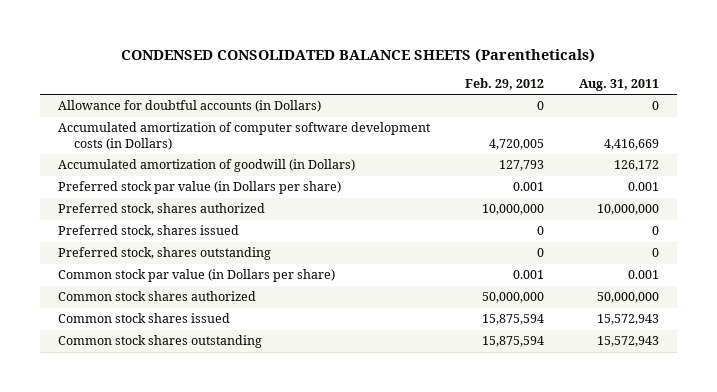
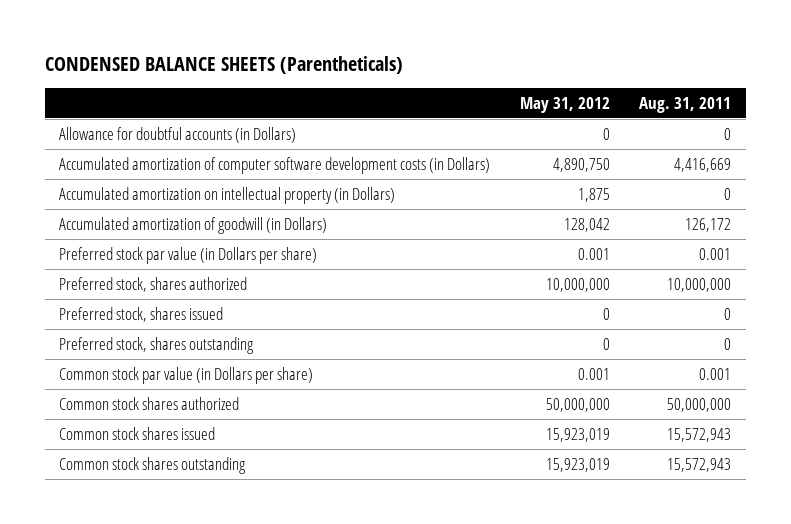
[121,47,596,63] CONDENSED CONSOLIDATED BALANCE SHEETS (Parentheticals) -> [44,55,403,74] CONDENSED BALANCE SHEETS (Parentheticals)
[464,77,544,90] Feb. 29, 2012 -> none
none -> [519,96,610,113] May 31, 2012
none -> [59,186,396,204] Accumulated amortization on intellectual property (in Dollars)

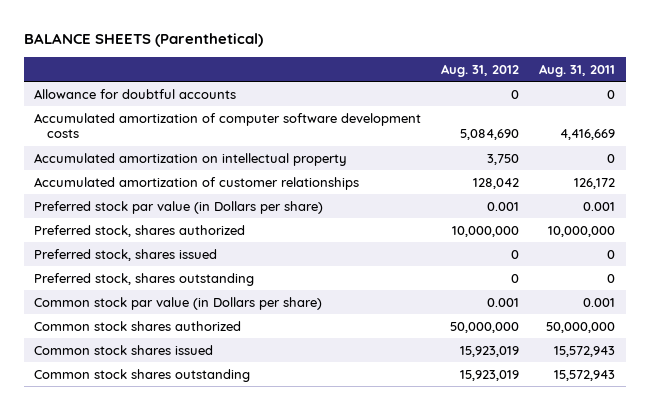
[44,55,403,74] CONDENSED BALANCE SHEETS (Parentheticals) -> [23,33,263,48] BALANCE SHEETS (Parenthetical)
[519,96,610,113] May 31, 2012 -> none
none -> [441,64,520,78] Aug. 31, 2012
[59,126,297,143] Allowance for doubtful accounts (in Dollars) -> [33,88,236,99] Allowance for doubtful accounts
[59,156,491,174] Accumulated amortization of computer software development costs (in Dollars) -> [33,112,421,139] Accumulated amortization of computer software development costs
[59,186,396,204] Accumulated amortization on intellectual property (in Dollars) -> [33,152,347,166] Accumulated amortization on intellectual property
[59,216,328,234] Accumulated amortization of goodwill (in Dollars) -> [33,176,359,190] Accumulated amortization of customer relationships

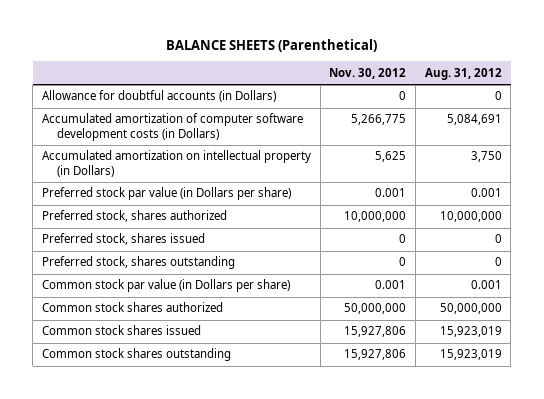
[539,64,616,78] Aug. 31, 2011 -> none
none -> [329,67,407,79] Nov. 30, 2012
[33,176,359,190] Accumulated amortization of customer relationships -> none
[33,88,236,99] Allowance for doubtful accounts -> [41,90,276,103] Allowance for doubtful accounts (in Dollars)
[33,112,421,139] Accumulated amortization of computer software development costs -> [41,113,303,142] Accumulated amortization of computer software development costs (in Dollars)
[460,129,520,141] 5,084,690 -> [446,114,502,126] 5,084,691
[33,152,347,166] Accumulated amortization on intellectual property -> [41,150,311,178] Accumulated amortization on intellectual property (in Dollars)

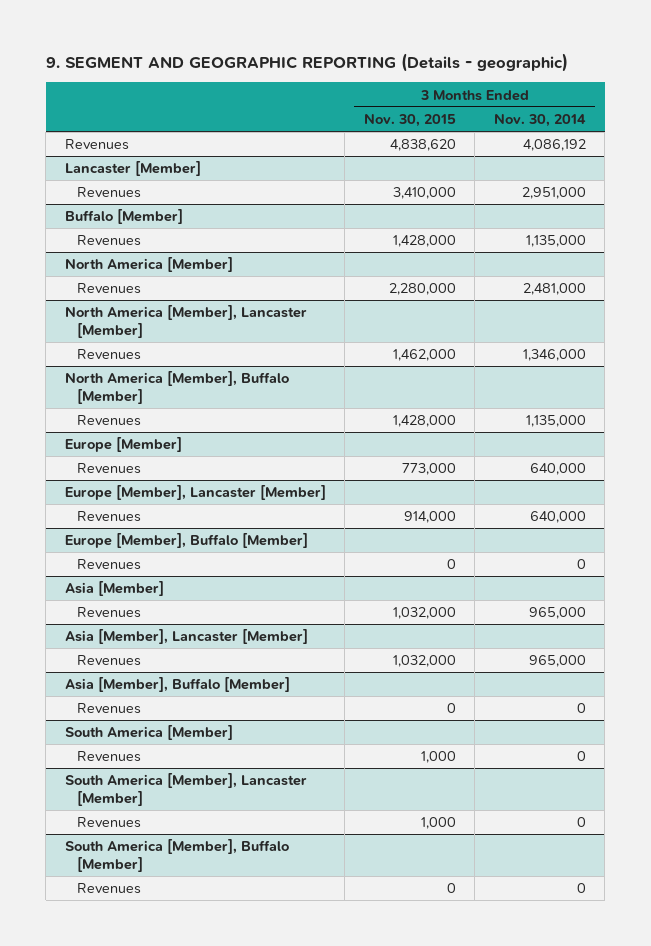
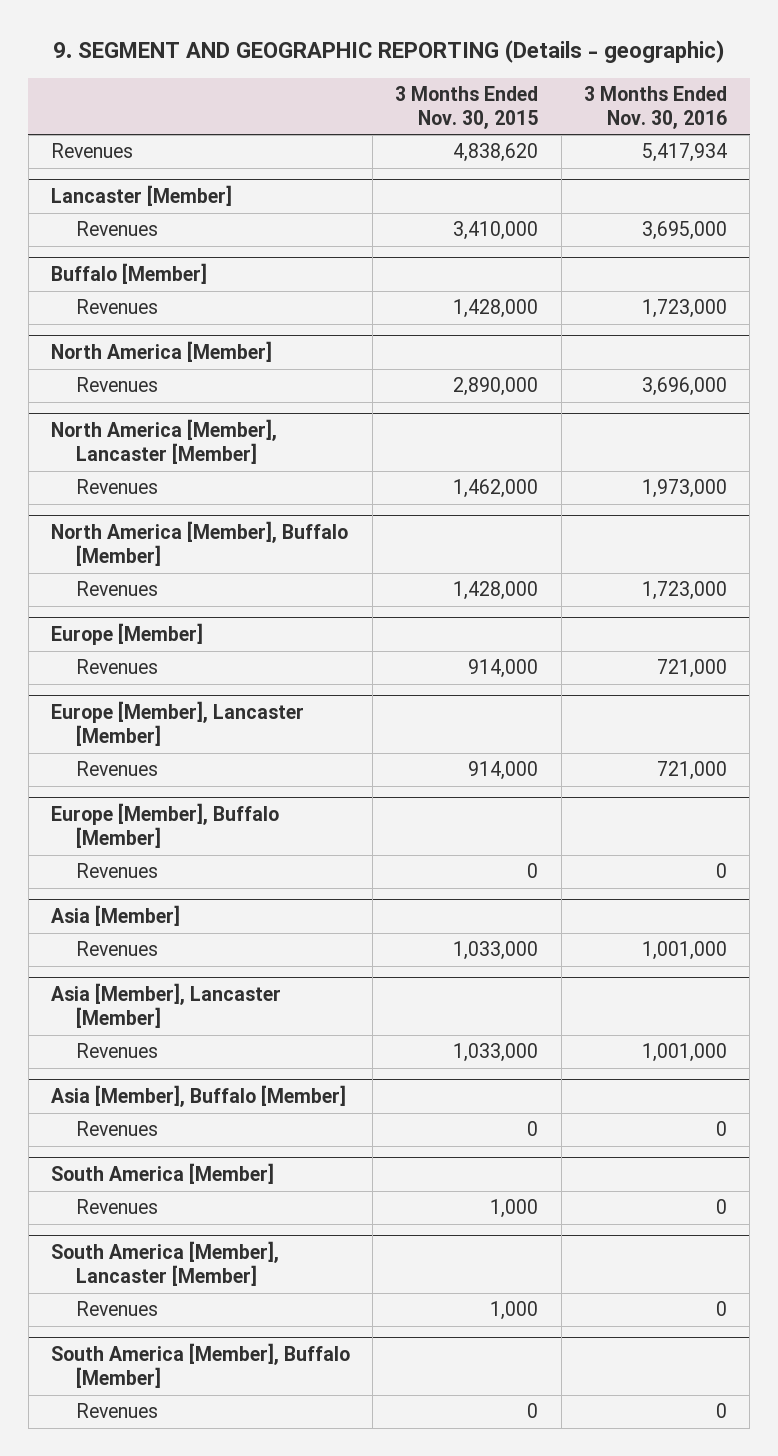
[493,113,586,127] Nov. 30, 2014 -> none
none -> [583,85,727,129] 3 Months Ended Nov. 30, 2016
[388,283,456,296] 2,280,000 -> [453,377,539,397] 2,890,000
[401,463,456,476] 773,000 -> [468,659,539,679] 914,000
[392,607,456,620] 1,032,000 -> [453,941,539,961] 1,033,000
[392,655,456,668] 1,032,000 -> [453,1043,539,1063] 1,033,000

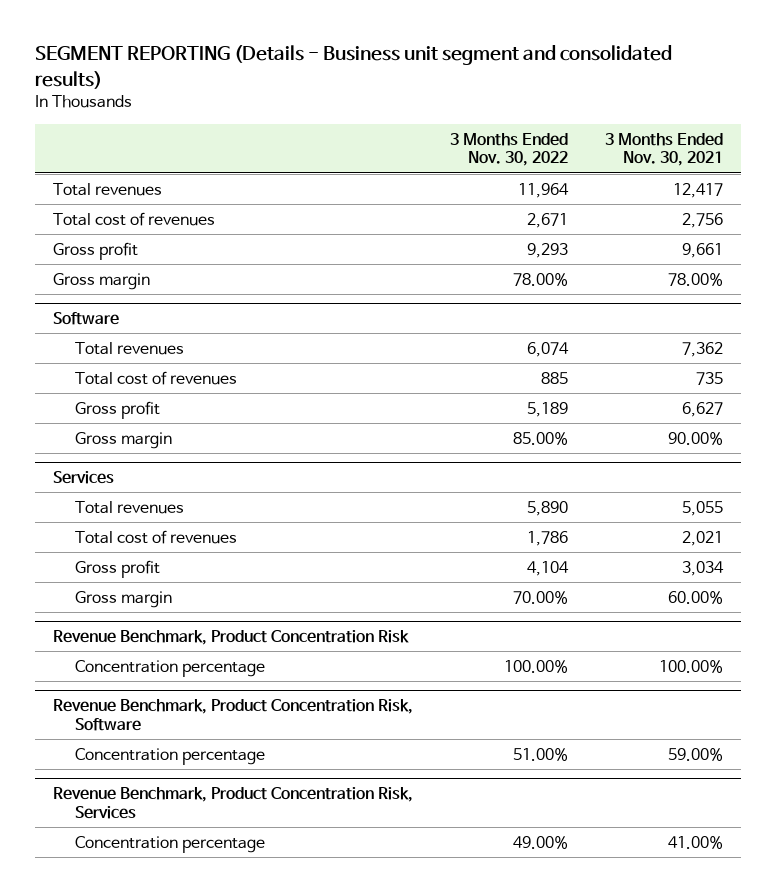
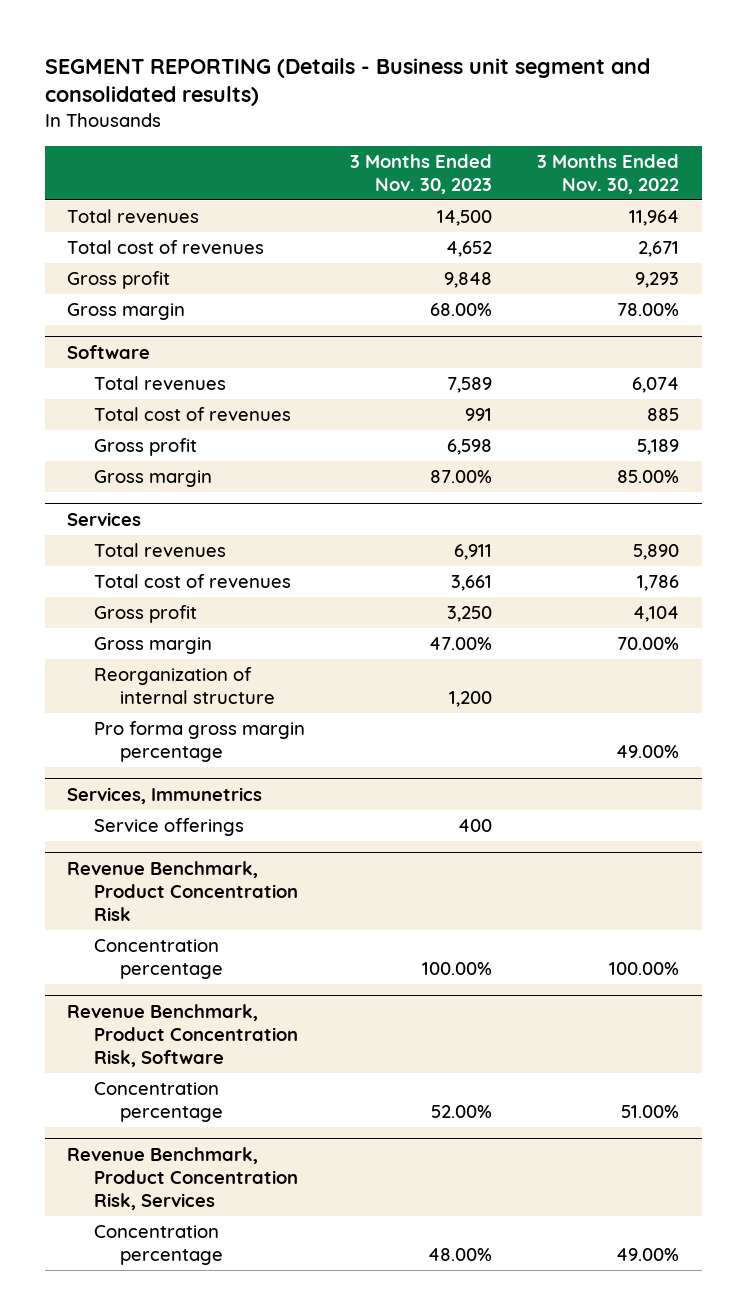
[604,132,723,167] 3 Months Ended Nov. 30, 2021 -> none
none -> [349,153,492,194] 3 Months Ended Nov. 30, 2023
none -> [93,667,275,705] Reorganization of internal structure
none -> [93,721,305,763] Pro forma gross margin percentage
none -> [67,786,263,804] Services, Immunetrics
none -> [93,818,244,837] Service offerings

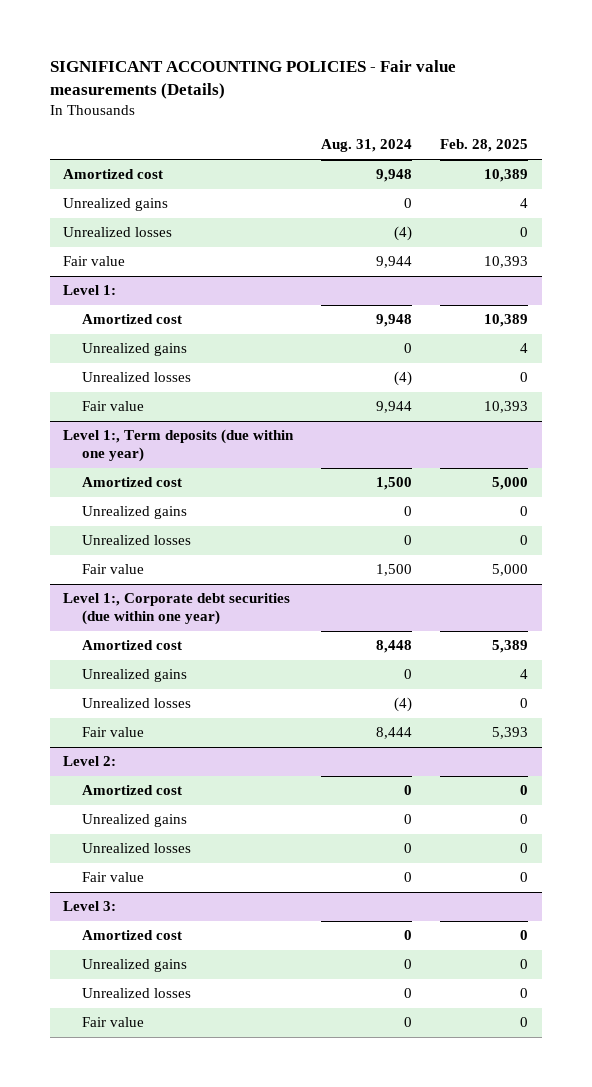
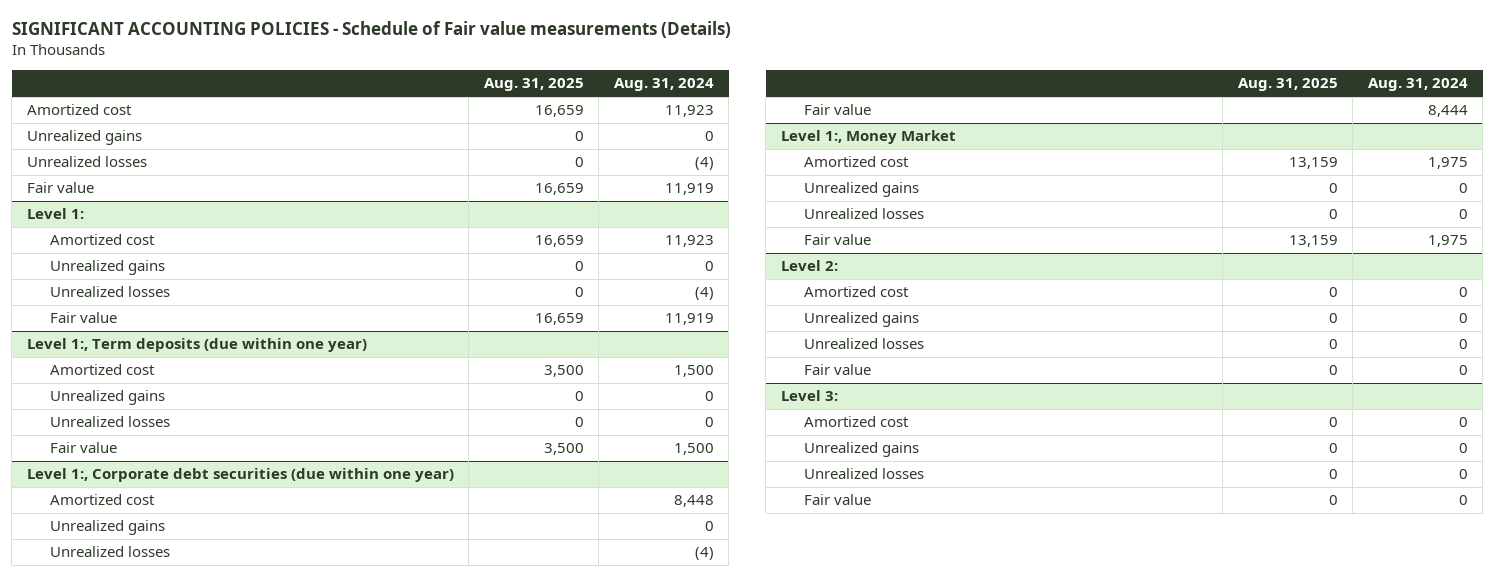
[49,60,456,100] SIGNIFICANT ACCOUNTING POLICIES - Fair value measurements (Details) -> [11,20,731,38] SIGNIFICANT ACCOUNTING POLICIES - Schedule of Fair value measurements (Details)
[440,139,529,153] Feb. 28, 2025 -> none
none -> [483,78,584,92] Aug. 31, 2025
[376,169,413,183] 9,948 -> [664,105,714,118] 11,923
[376,256,413,269] 9,944 -> [664,183,714,196] 11,919
[376,314,413,328] 9,948 -> [664,235,714,248] 11,923
[376,401,413,414] 9,944 -> [664,313,714,326] 11,919
none -> [780,130,956,145] Level 1:, Money Market
none -> [803,156,909,168] Amortized cost
none -> [803,182,919,198] Unrealized gains
none -> [803,208,924,220] Unrealized losses
none -> [803,234,871,246] Fair value

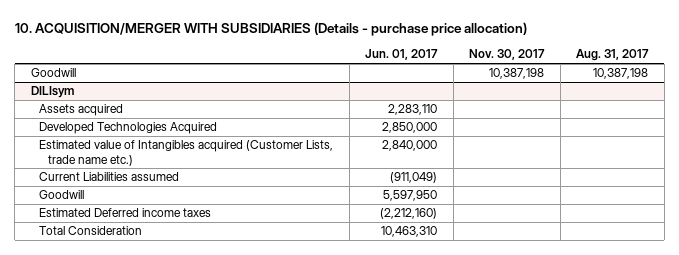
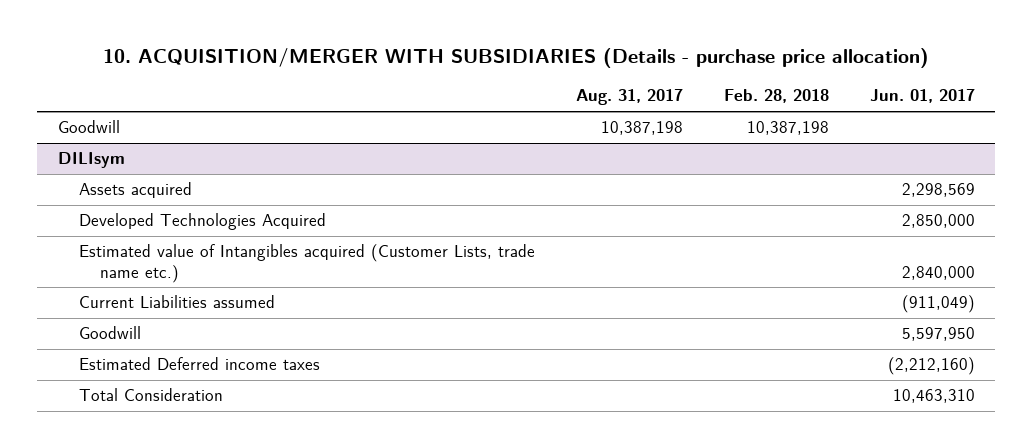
[469,49,546,61] Nov. 30, 2017 -> none
none -> [723,89,829,104] Feb. 28, 2018
[388,104,438,116] 2,283,110 -> [901,183,975,198] 2,298,569

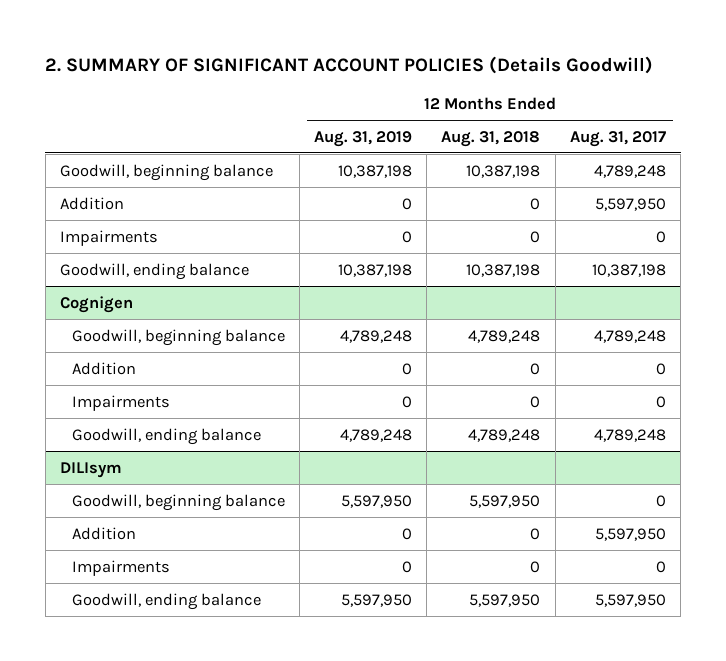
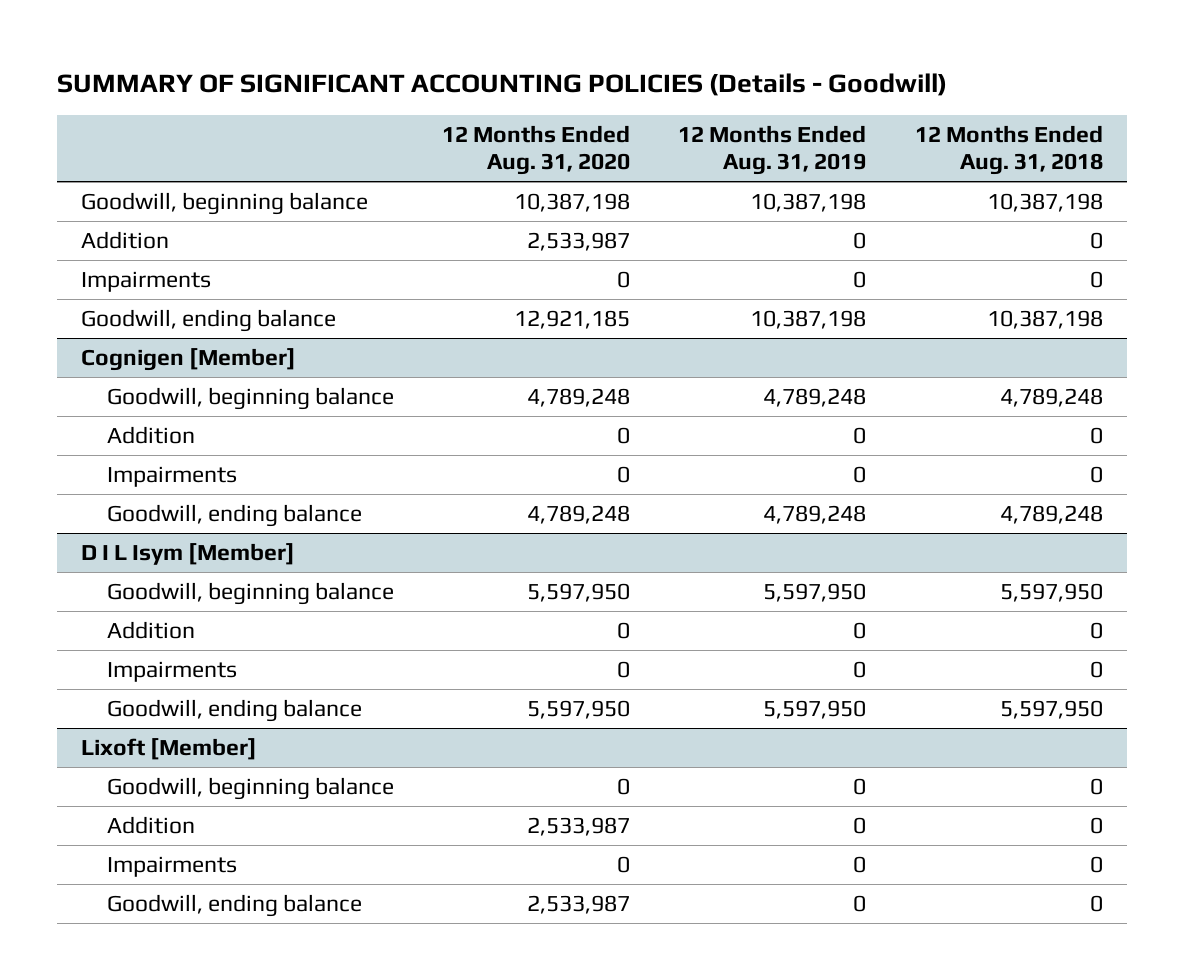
[45,55,654,74] 2. SUMMARY OF SIGNIFICANT ACCOUNT POLICIES (Details Goodwill) -> [56,73,947,97] SUMMARY OF SIGNIFICANT ACCOUNTING POLICIES (Details - Goodwill)
[569,130,666,147] Aug. 31, 2017 -> none
none -> [441,125,630,176] 12 Months Ended Aug. 31, 2020
[59,295,133,313] Cognigen -> [80,348,296,372] Cognigen [Member]
[59,461,122,478] DILIsym -> [80,543,295,566] D I L Isym [Member]
none -> [80,738,257,761] Lixoft [Member]
none -> [106,777,394,801] Goodwill, beginning balance
none -> [106,816,195,835] Addition
none -> [106,856,237,878] Impairments
none -> [106,894,362,918] Goodwill, ending balance

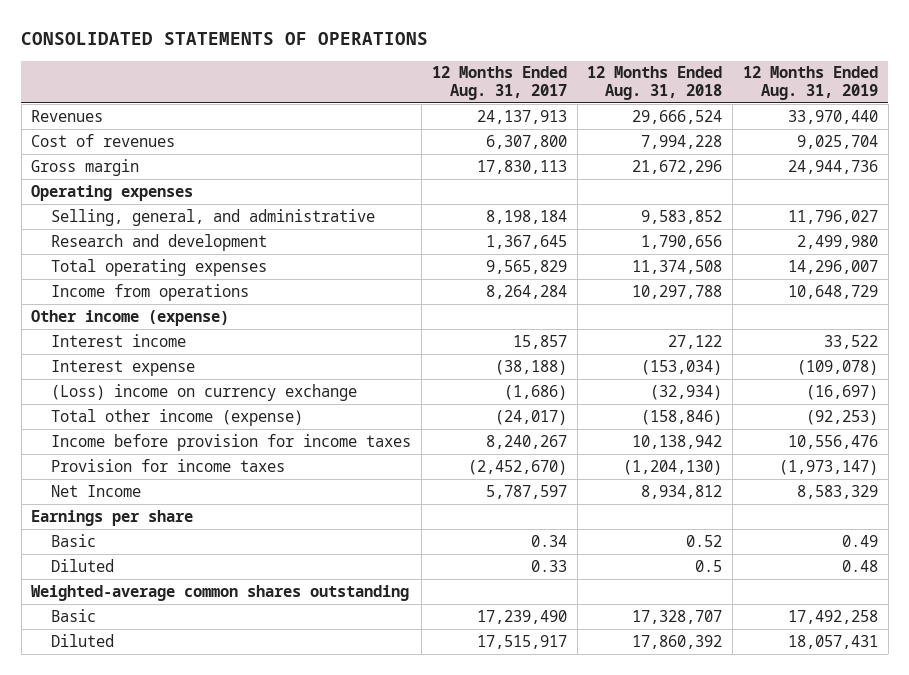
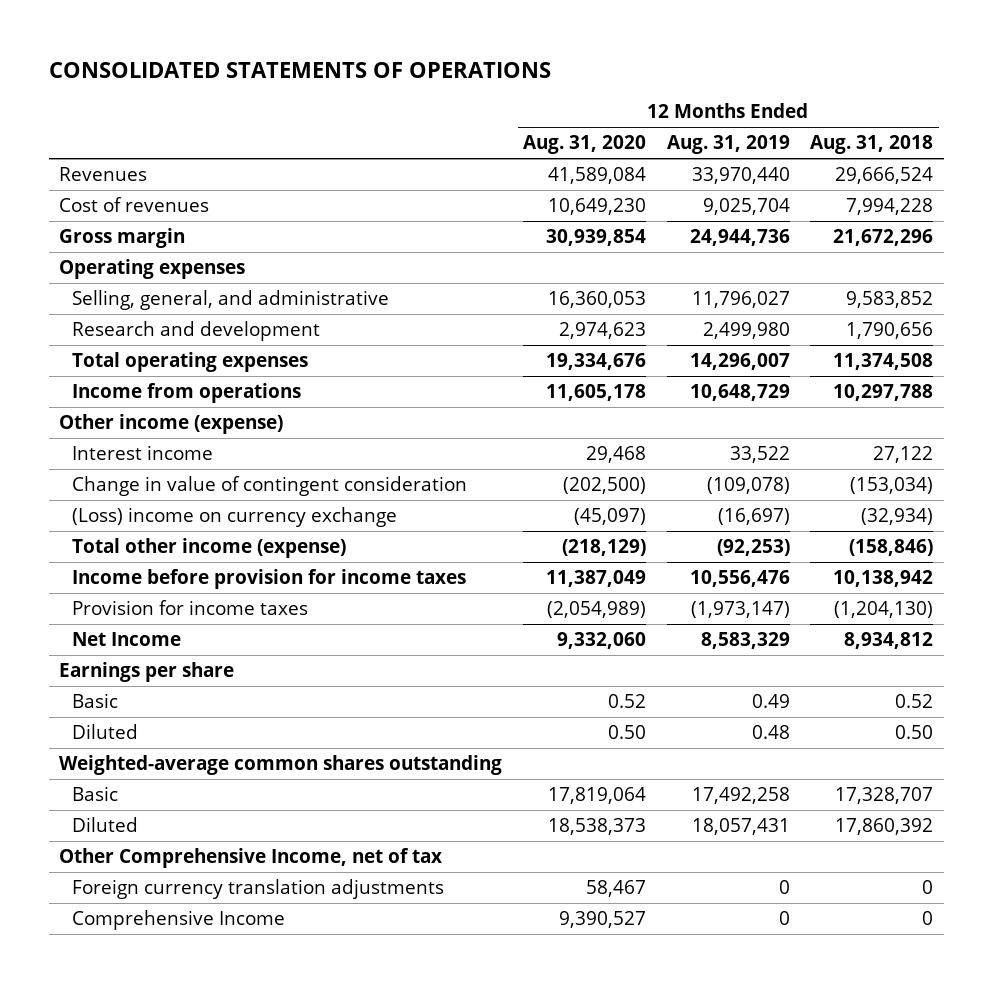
[431,66,567,101] 12 Months Ended Aug. 31, 2017 -> none
none -> [522,135,646,155] Aug. 31, 2020
[51,359,196,376] Interest expense -> [72,476,468,497] Change in value of contingent consideration
[695,559,723,572] 0.5 -> [895,725,934,740] 0.50
none -> [59,848,443,869] Other Comprehensive Income, net of tax
none -> [72,879,445,900] Foreign currency translation adjustments
none -> [72,910,286,931] Comprehensive Income

